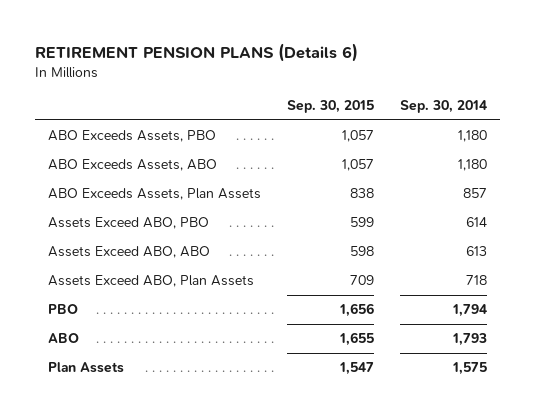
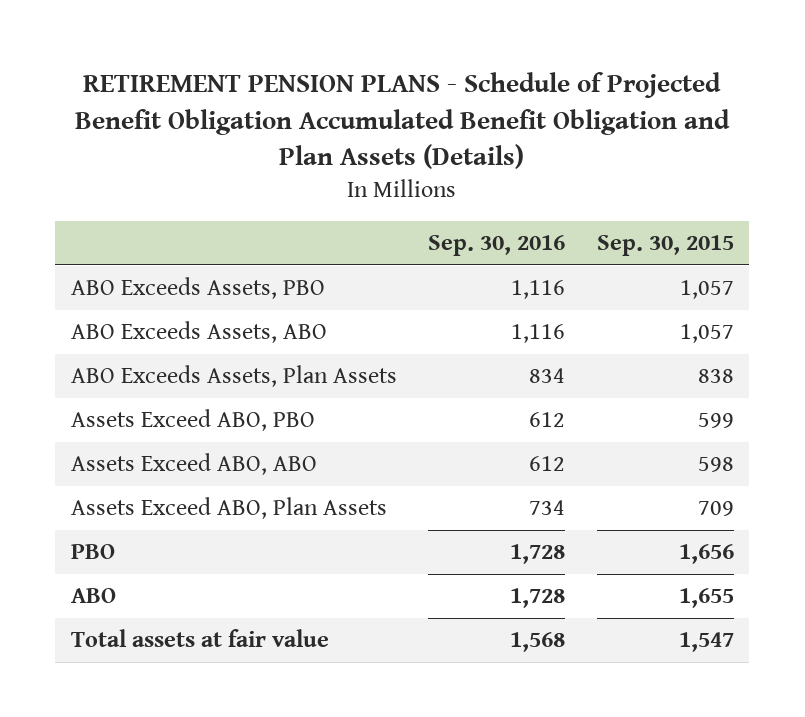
[35,42,359,62] RETIREMENT PENSION PLANS (Details 6) -> [75,71,731,170] RETIREMENT PENSION PLANS - Schedule of Projected Benefit Obligation Accumulated Benefit Obligation and Plan Assets (Details)
[400,100,488,114] Sep. 30, 2014 -> none
none -> [428,235,566,257] Sep. 30, 2016
[48,362,125,374] Plan Assets -> [70,629,329,648] Total assets at fair value

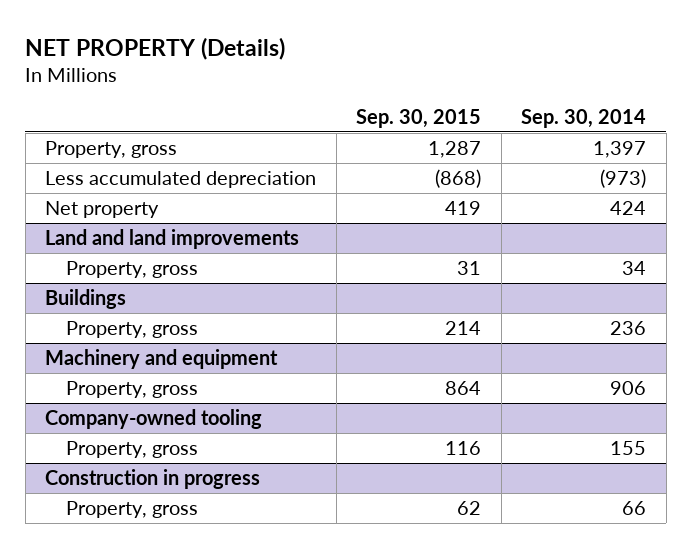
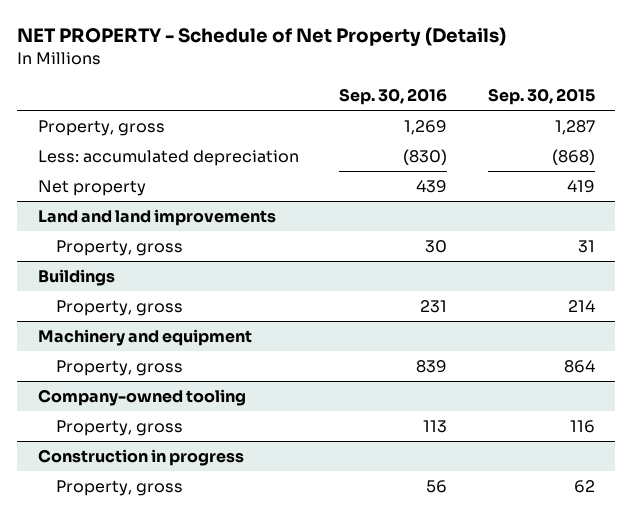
[25,36,286,60] NET PROPERTY (Details) -> [17,27,507,48] NET PROPERTY - Schedule of Net Property (Details)
[521,109,647,129] Sep. 30, 2014 -> none
none -> [339,87,448,105] Sep. 30, 2016
[45,170,317,188] Less accumulated depreciation -> [37,150,299,167] Less: accumulated depreciation

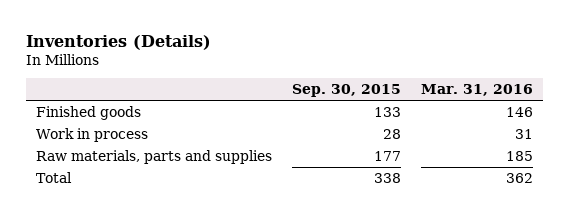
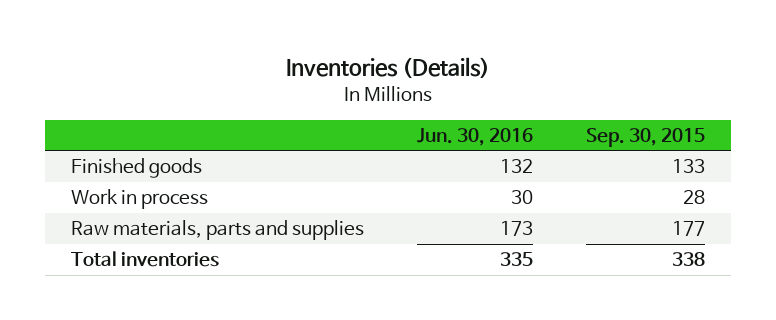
[420,84,533,97] Mar. 31, 2016 -> none
none -> [417,127,534,146] Jun. 30, 2016
[36,171,73,183] Total -> [71,251,220,268] Total inventories

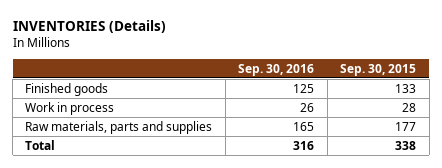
[286,56,491,78] Inventories (Details) -> [12,20,166,34] INVENTORIES (Details)
[417,127,534,146] Jun. 30, 2016 -> none
none -> [238,63,315,76] Sep. 30, 2016
[71,251,220,268] Total inventories -> [25,139,56,150] Total

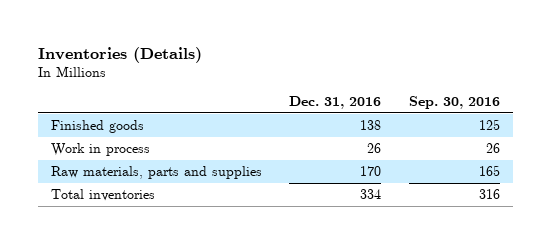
[12,20,166,34] INVENTORIES (Details) -> [37,46,202,63] Inventories (Details)
[340,63,417,76] Sep. 30, 2015 -> none
none -> [289,96,382,110] Dec. 31, 2016
[25,139,56,150] Total -> [51,188,156,201] Total inventories

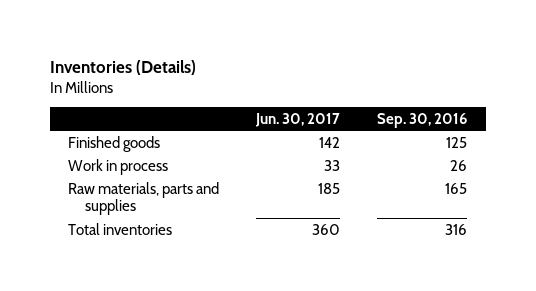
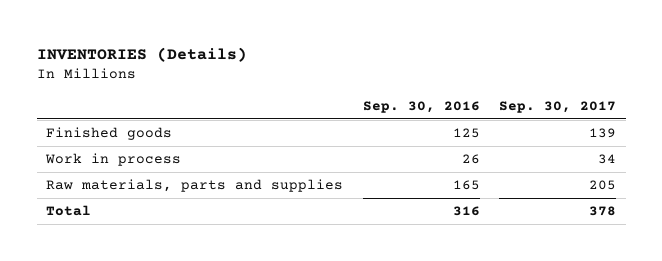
[49,59,196,75] Inventories (Details) -> [36,46,247,62] INVENTORIES (Details)
[255,113,341,128] Jun. 30, 2017 -> none
none -> [498,100,616,113] Sep. 30, 2017
[68,222,173,235] Total inventories -> [46,205,92,217] Total

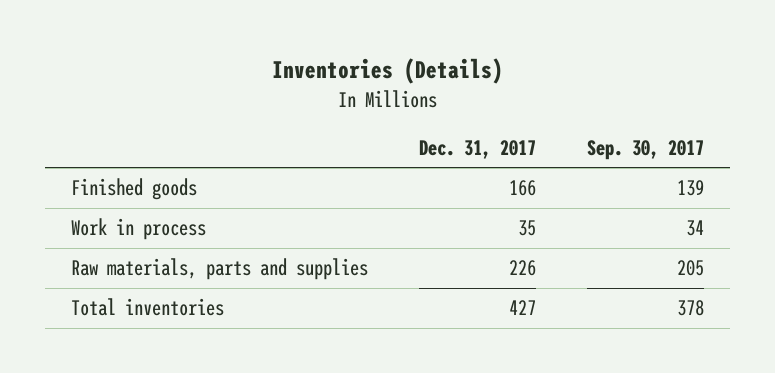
[36,46,247,62] INVENTORIES (Details) -> [271,58,503,85] Inventories (Details)
[362,100,480,113] Sep. 30, 2016 -> none
none -> [419,139,537,159] Dec. 31, 2017
[46,205,92,217] Total -> [70,298,224,317] Total inventories

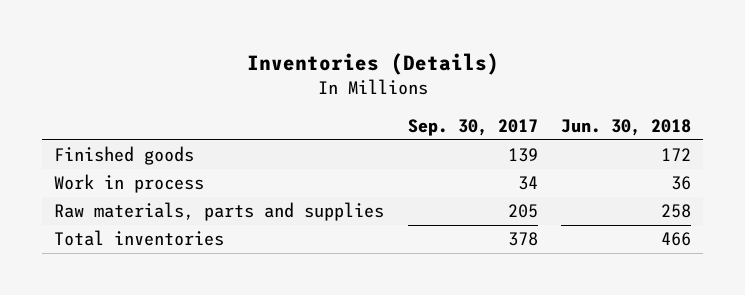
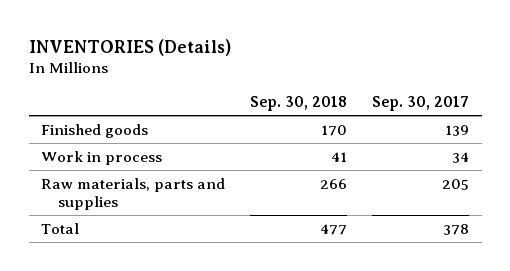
[246,52,499,75] Inventories (Details) -> [28,38,231,56] INVENTORIES (Details)
[561,119,692,137] Jun. 30, 2018 -> none
none -> [250,96,348,112] Sep. 30, 2018
[54,230,225,247] Total inventories -> [41,222,80,234] Total

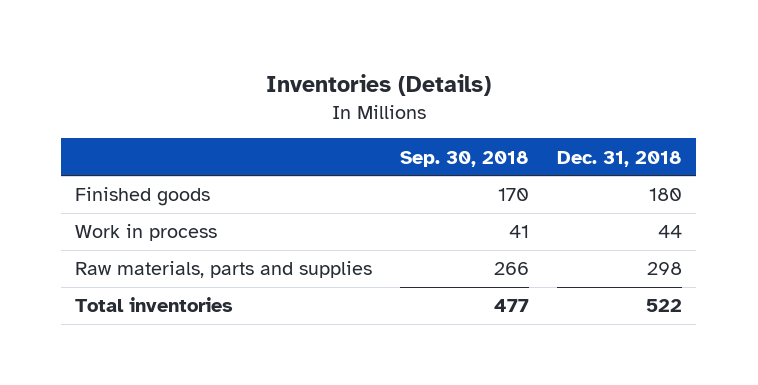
[28,38,231,56] INVENTORIES (Details) -> [265,74,491,97] Inventories (Details)
[372,96,470,112] Sep. 30, 2017 -> none
none -> [557,150,683,167] Dec. 31, 2018
[41,222,80,234] Total -> [75,297,234,313] Total inventories

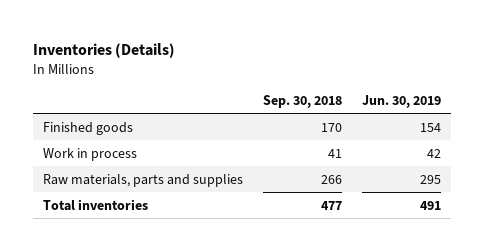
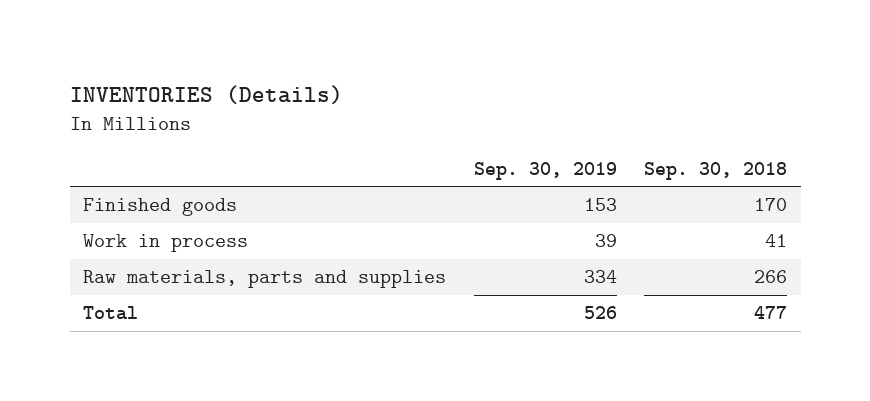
[32,42,175,58] Inventories (Details) -> [69,85,343,105] INVENTORIES (Details)
[361,95,441,109] Jun. 30, 2019 -> none
none -> [473,161,617,180] Sep. 30, 2019
[42,198,148,211] Total inventories -> [83,306,139,321] Total

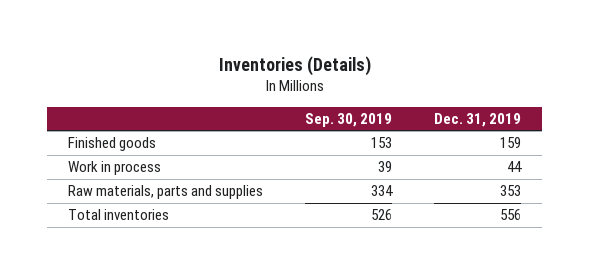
[69,85,343,105] INVENTORIES (Details) -> [218,55,371,76] Inventories (Details)
[643,161,787,180] Sep. 30, 2018 -> none
none -> [434,112,522,127] Dec. 31, 2019
[83,306,139,321] Total -> [68,209,170,221] Total inventories

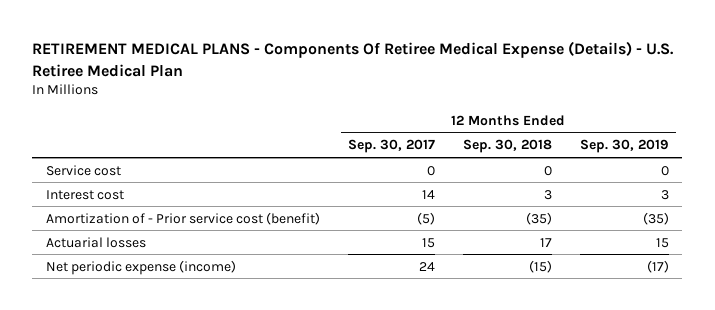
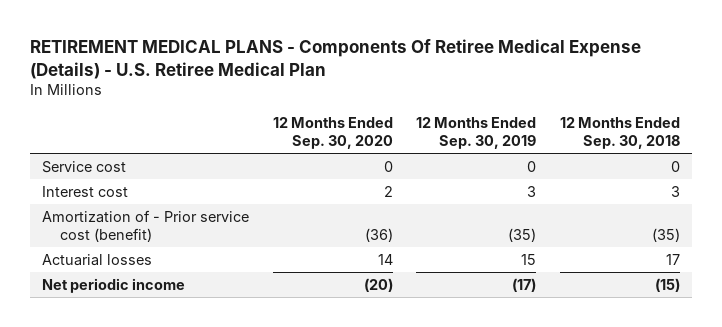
[348,139,436,154] Sep. 30, 2017 -> none
none -> [272,116,393,150] 12 Months Ended Sep. 30, 2020
[46,259,237,275] Net periodic expense (income) -> [41,277,185,293] Net periodic income

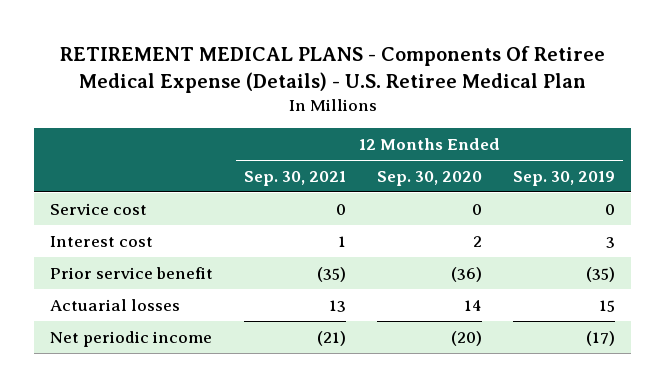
[560,116,681,150] 12 Months Ended Sep. 30, 2018 -> none
none -> [244,170,347,186] Sep. 30, 2021
[41,209,249,243] Amortization of - Prior service cost (benefit) -> [49,266,213,279] Prior service benefit

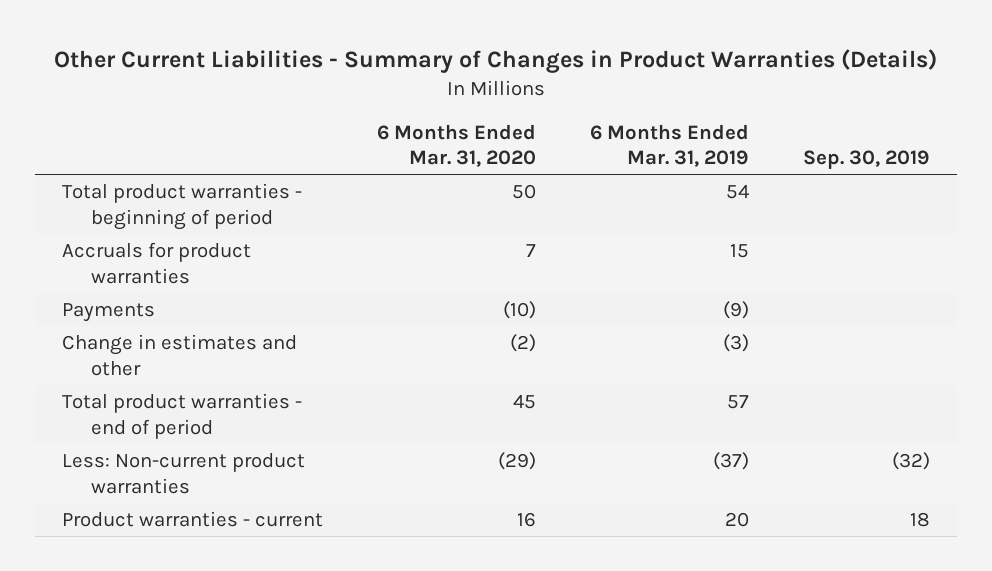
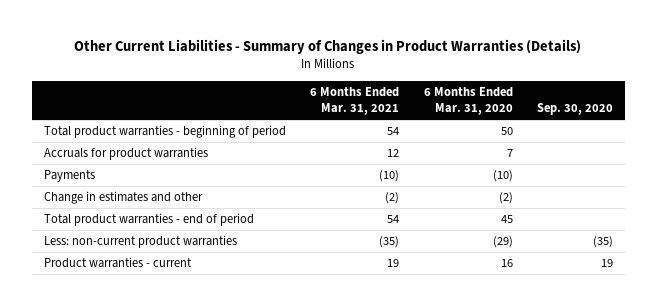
[589,123,749,168] 6 Months Ended Mar. 31, 2019 -> none
[802,150,930,170] Sep. 30, 2019 -> none
none -> [310,86,400,116] 6 Months Ended Mar. 31, 2021
none -> [536,103,613,116] Sep. 30, 2020
[62,453,306,494] Less: Non-current product warranties -> [44,235,238,249] Less: non-current product warranties

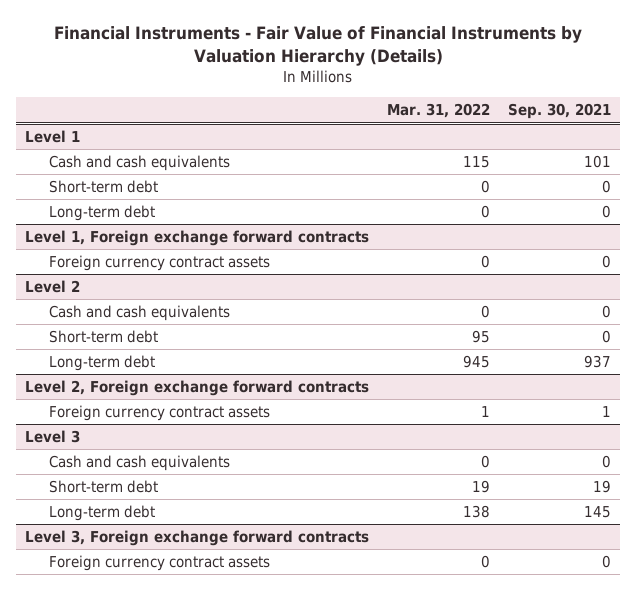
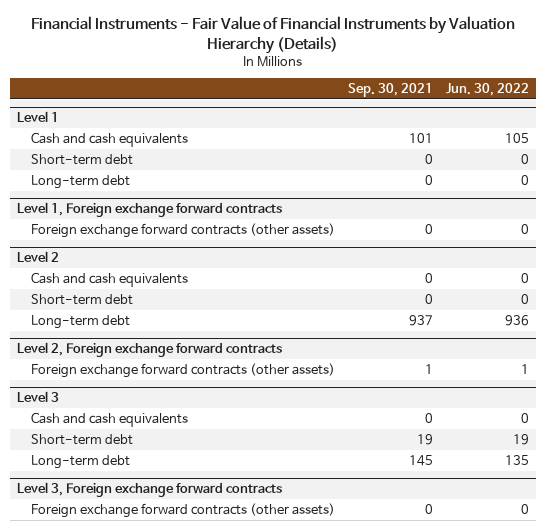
[386,103,490,119] Mar. 31, 2022 -> none
none -> [446,82,530,96] Jun. 30, 2022
[48,255,270,272] Foreign currency contract assets -> [31,222,336,238] Foreign exchange forward contracts (other assets)
[48,405,270,422] Foreign currency contract assets -> [31,362,336,378] Foreign exchange forward contracts (other assets)
[48,555,270,572] Foreign currency contract assets -> [31,502,336,518] Foreign exchange forward contracts (other assets)

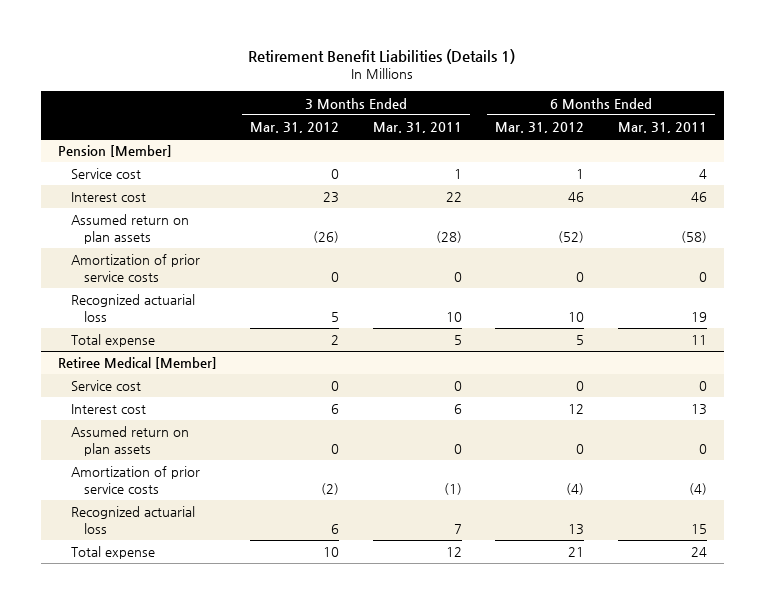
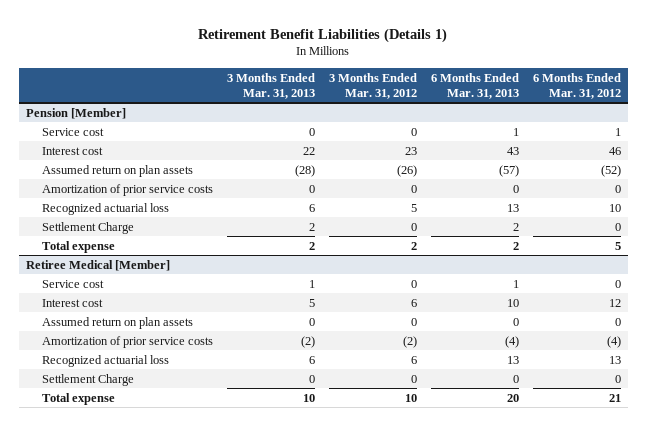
[372,121,462,133] Mar. 31, 2011 -> none
[617,121,707,133] Mar. 31, 2011 -> none
none -> [226,72,315,99] 3 Months Ended Mar. 31, 2013
none -> [430,72,519,99] 6 Months Ended Mar. 31, 2013
none -> [41,221,134,234] Settlement Charge
none -> [41,373,134,386] Settlement Charge

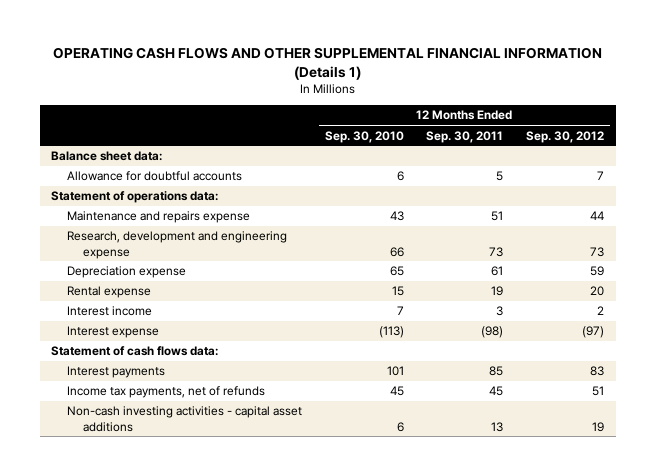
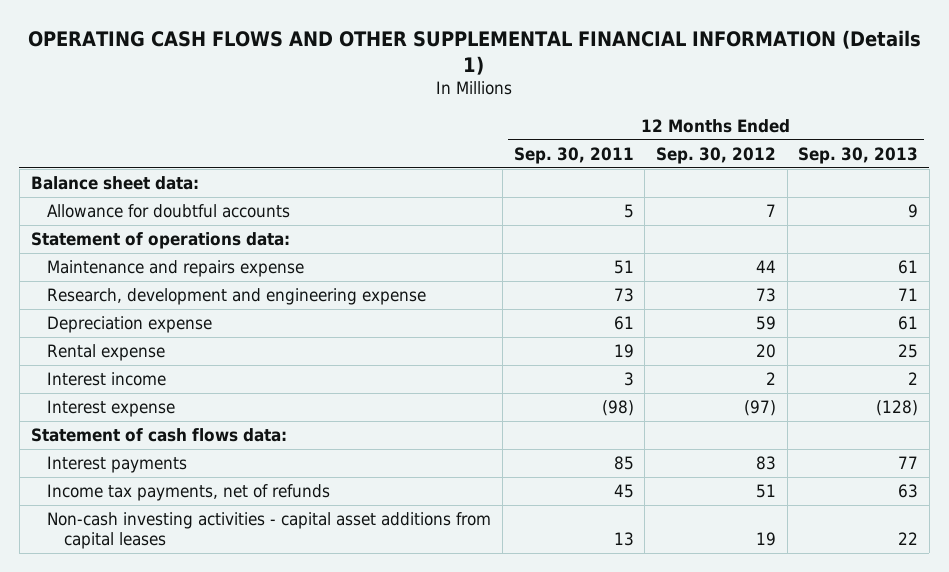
[324,130,404,143] Sep. 30, 2010 -> none
none -> [798,146,919,164] Sep. 30, 2013
[67,406,303,432] Non-cash investing activities - capital asset additions -> [47,512,492,550] Non-cash investing activities - capital asset additions from capital leases

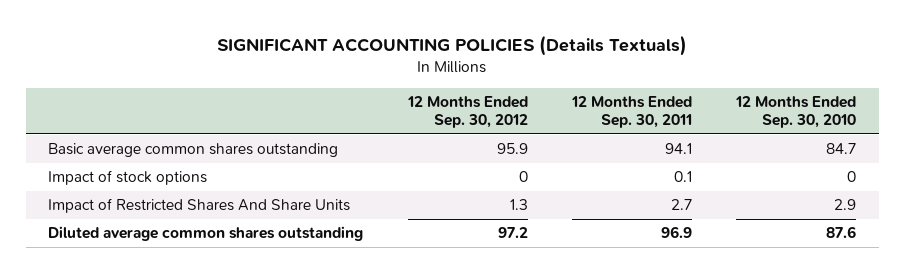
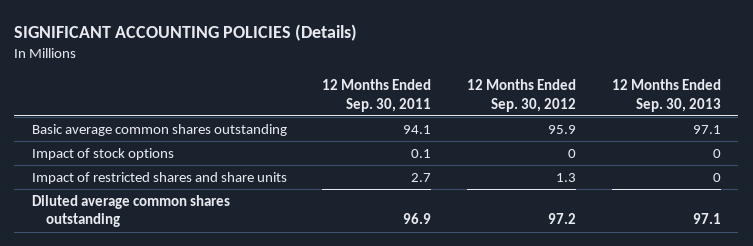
[217,34,688,56] SIGNIFICANT ACCOUNTING POLICIES (Details Textuals) -> [14,23,358,41] SIGNIFICANT ACCOUNTING POLICIES (Details)
[735,95,857,129] 12 Months Ended Sep. 30, 2010 -> none
none -> [611,79,721,112] 12 Months Ended Sep. 30, 2013
[48,198,351,214] Impact of Restricted Shares And Share Units -> [31,171,287,184] Impact of restricted shares and share units

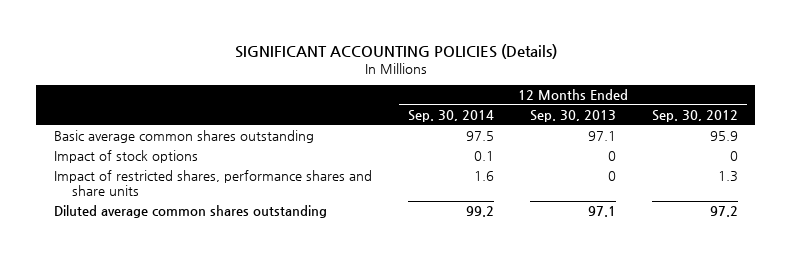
[322,79,432,112] 12 Months Ended Sep. 30, 2011 -> none
none -> [408,110,495,123] Sep. 30, 2014
[31,171,287,184] Impact of restricted shares and share units -> [54,170,373,197] Impact of restricted shares, performance shares and share units

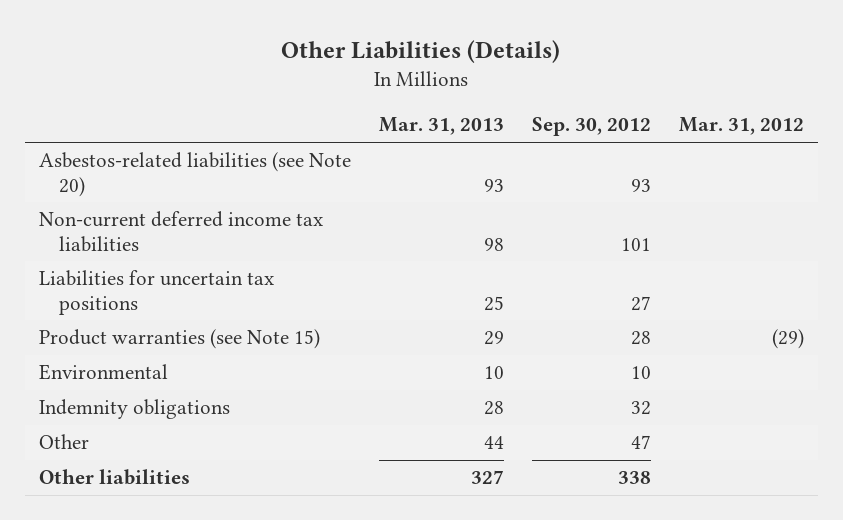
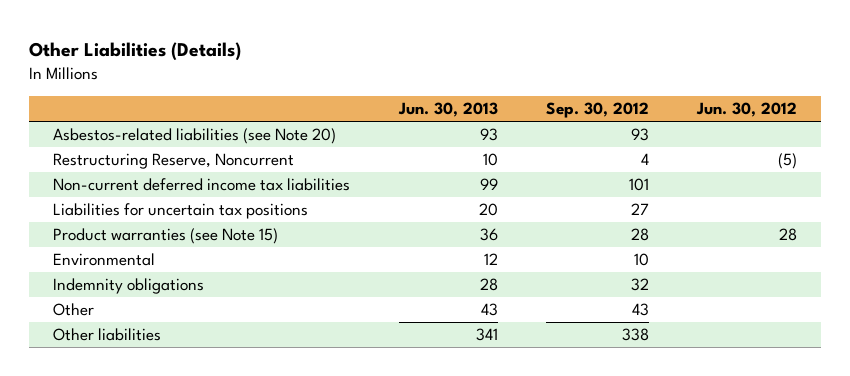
[378,117,504,136] Mar. 31, 2013 -> none
[678,117,804,136] Mar. 31, 2012 -> none
none -> [397,102,498,118] Jun. 30, 2013
none -> [695,102,797,118] Jun. 30, 2012
none -> [53,153,295,170] Restructuring Reserve, Noncurrent
[630,435,651,450] 47 -> [631,303,649,317] 43

